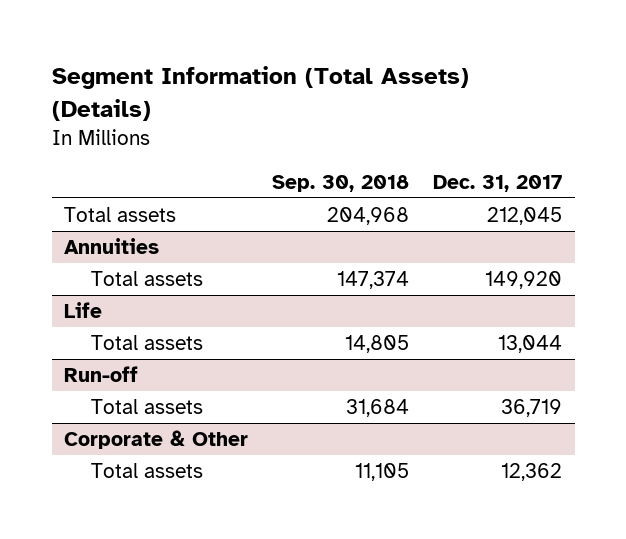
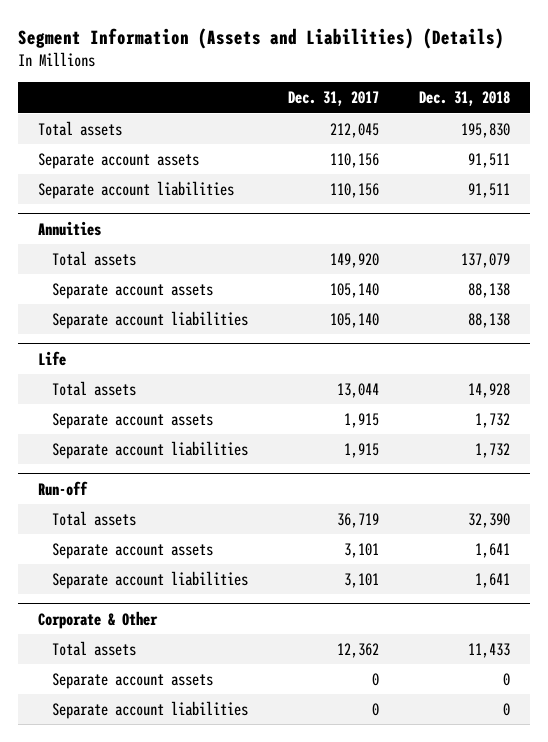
[51,66,469,121] Segment Information (Total Assets) (Details) -> [17,27,504,49] Segment Information (Assets and Liabilities) (Details)
[272,175,410,193] Sep. 30, 2018 -> none
none -> [419,91,511,107] Dec. 31, 2018
none -> [37,152,199,169] Separate account assets
none -> [37,180,234,199] Separate account liabilities
none -> [52,282,214,299] Separate account assets
none -> [52,310,249,329] Separate account liabilities
none -> [52,412,214,429] Separate account assets
none -> [52,440,249,459] Separate account liabilities
none -> [52,542,214,559] Separate account assets
none -> [52,570,249,589] Separate account liabilities
none -> [52,672,214,689] Separate account assets
none -> [52,700,249,719] Separate account liabilities

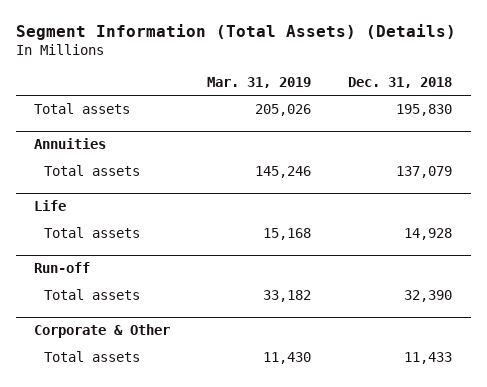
[17,27,504,49] Segment Information (Assets and Liabilities) (Details) -> [15,23,456,40] Segment Information (Total Assets) (Details)
[288,91,380,107] Dec. 31, 2017 -> none
none -> [207,76,312,88] Mar. 31, 2019
[37,152,199,169] Separate account assets -> none
[37,180,234,199] Separate account liabilities -> none
[52,282,214,299] Separate account assets -> none
[52,310,249,329] Separate account liabilities -> none
[52,412,214,429] Separate account assets -> none
[52,440,249,459] Separate account liabilities -> none
[52,542,214,559] Separate account assets -> none
[52,570,249,589] Separate account liabilities -> none
[52,672,214,689] Separate account assets -> none
[52,700,249,719] Separate account liabilities -> none

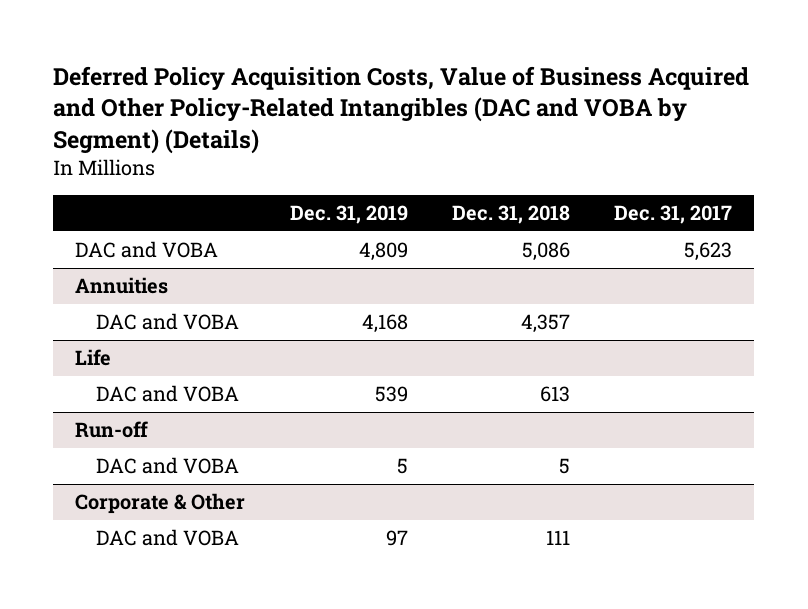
[15,23,456,40] Segment Information (Total Assets) (Details) -> [53,65,750,154] Deferred Policy Acquisition Costs, Value of Business Acquired and Other Policy-Related Intangibles (DAC and VOBA by Segment) (Details)
[207,76,312,88] Mar. 31, 2019 -> none
none -> [289,205,408,225] Dec. 31, 2019
none -> [614,205,733,225] Dec. 31, 2017
[34,103,131,115] Total assets -> none
none -> [75,241,219,259] DAC and VOBA
[44,165,141,177] Total assets -> none
none -> [95,313,239,331] DAC and VOBA
[44,227,141,239] Total assets -> none
none -> [95,385,239,403] DAC and VOBA
[44,289,141,301] Total assets -> none
none -> [95,457,239,475] DAC and VOBA
[44,351,141,363] Total assets -> none
none -> [95,529,239,547] DAC and VOBA

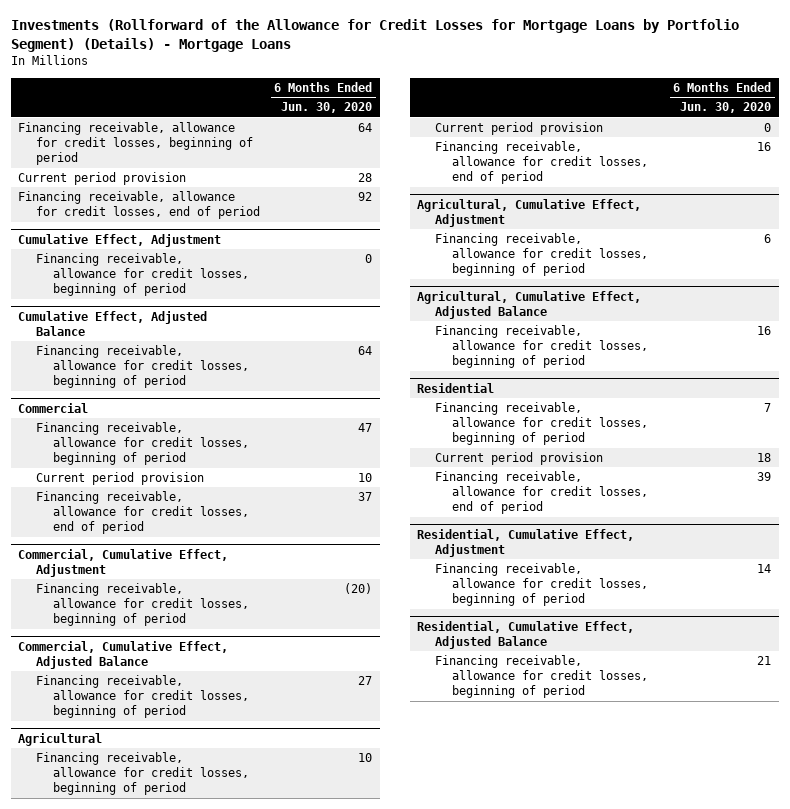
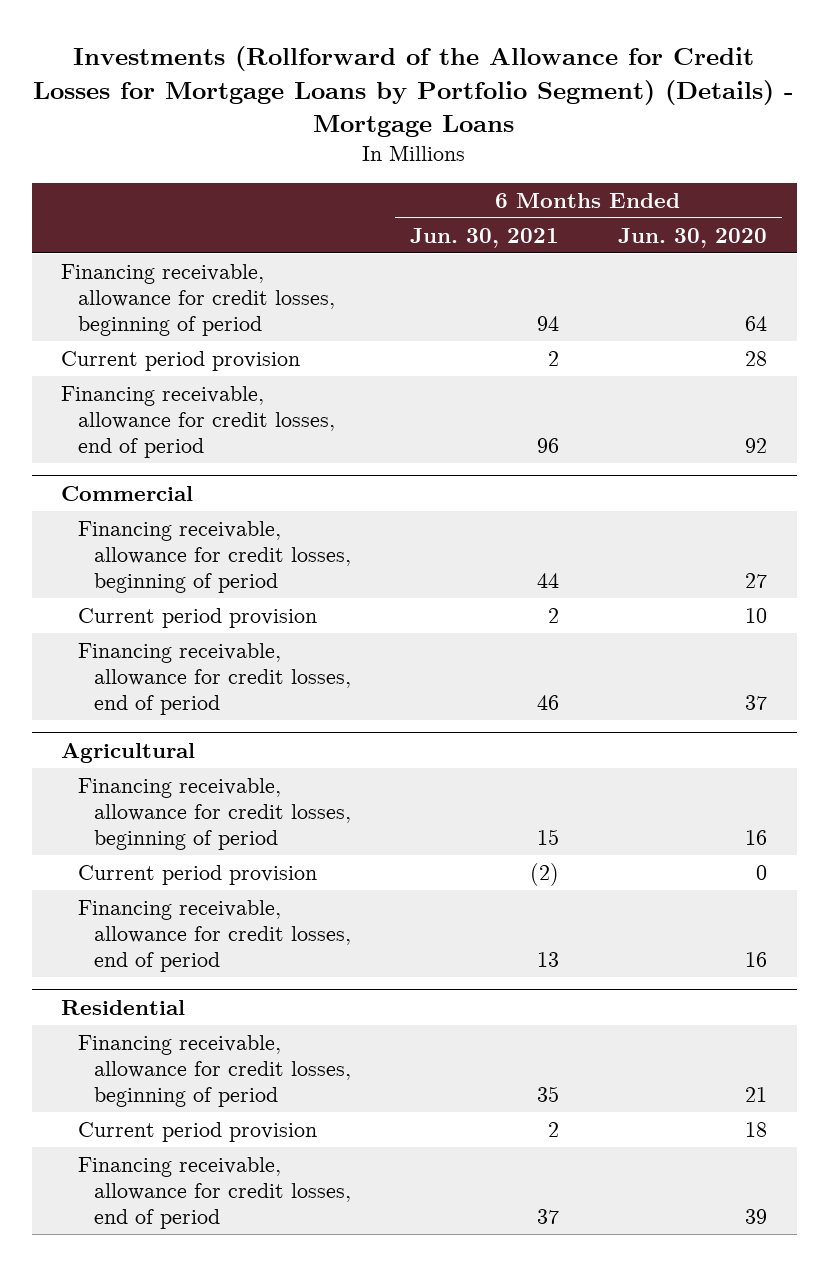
none -> [409,227,559,248] Jun. 30, 2021
[18,233,222,247] Cumulative Effect, Adjustment -> none
[35,253,249,297] Financing receivable, allowance for credit losses, beginning of period -> none
[18,310,208,336] Cumulative Effect, Adjusted Balance -> none
[35,345,249,389] Financing receivable, allowance for credit losses, beginning of period -> none
[358,423,373,433] 47 -> [745,572,768,588] 27
[18,548,229,577] Commercial, Cumulative Effect, Adjustment -> none
[35,583,249,627] Financing receivable, allowance for credit losses, beginning of period -> none
[18,640,229,669] Commercial, Cumulative Effect, Adjusted Balance -> none
[35,675,249,719] Financing receivable, allowance for credit losses, beginning of period -> none
[358,753,373,763] 10 -> [745,829,768,845] 16
[417,198,642,227] Agricultural, Cumulative Effect, Adjustment -> none
[434,233,649,277] Financing receivable, allowance for credit losses, beginning of period -> none
[417,290,642,319] Agricultural, Cumulative Effect, Adjusted Balance -> none
[434,325,649,369] Financing receivable, allowance for credit losses, beginning of period -> none
[764,403,772,413] 7 -> [745,1086,768,1102] 21
[417,528,635,557] Residential, Cumulative Effect, Adjustment -> none
[434,563,649,607] Financing receivable, allowance for credit losses, beginning of period -> none
[417,620,635,649] Residential, Cumulative Effect, Adjusted Balance -> none
[434,655,649,699] Financing receivable, allowance for credit losses, beginning of period -> none

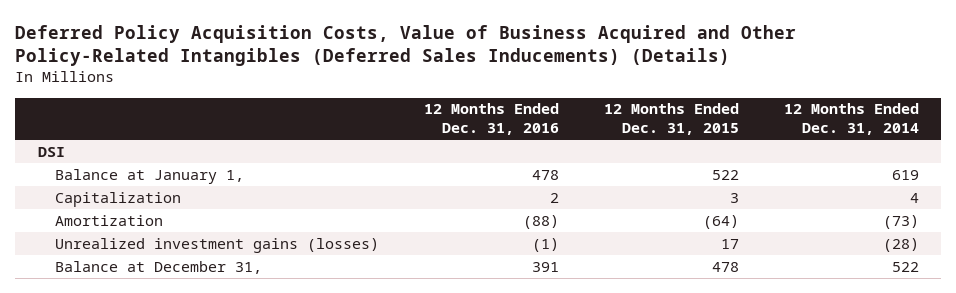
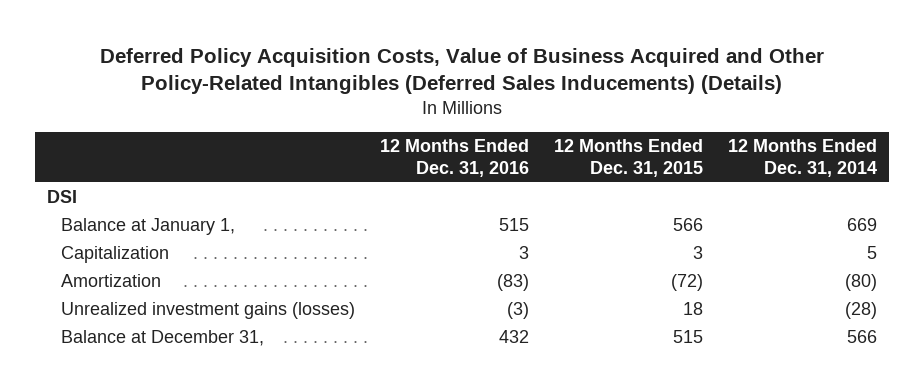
[531,169,559,180] 478 -> [499,218,530,232] 515
[711,169,739,180] 522 -> [673,218,704,232] 566
[891,169,919,180] 619 -> [846,218,877,232] 669
[549,192,559,203] 2 -> [519,246,530,260] 3
[909,192,919,203] 4 -> [866,246,877,260] 5
[522,214,559,229] (88) -> [497,274,530,292] (83)
[702,214,739,229] (64) -> [671,274,704,292] (72)
[882,214,919,229] (73) -> [844,274,877,292] (80)
[531,237,559,252] (1) -> [507,302,530,320] (3)
[720,238,739,249] 17 -> [683,302,704,316] 18
[531,261,559,272] 391 -> [499,330,530,344] 432
[711,261,739,272] 478 -> [673,330,704,344] 515
[891,261,919,272] 522 -> [846,330,877,344] 566

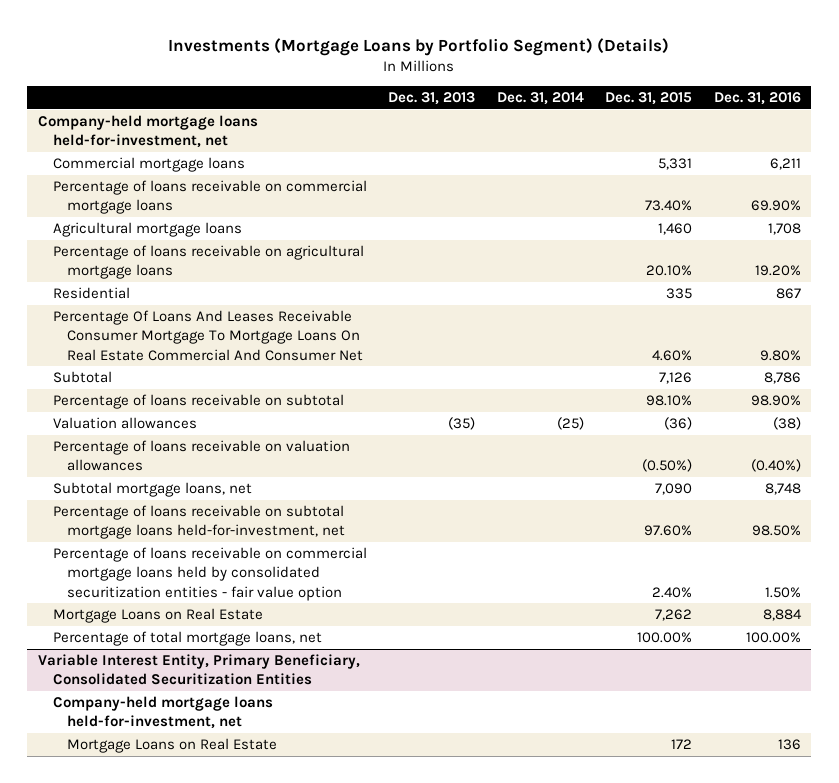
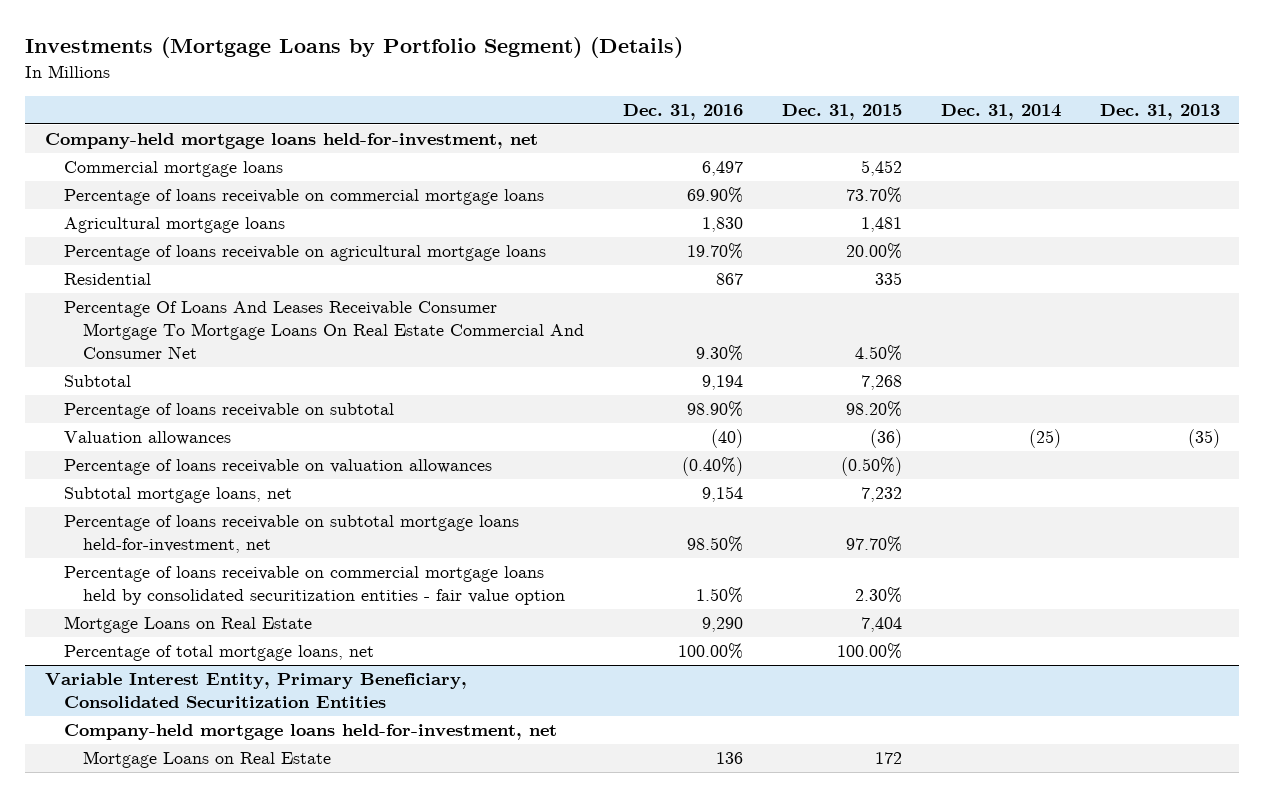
[658,158,693,171] 5,331 -> [861,160,903,177] 5,452
[769,158,801,171] 6,211 -> [702,161,744,177] 6,497
[645,200,693,212] 73.40% -> [846,187,903,204] 73.70%
[658,223,693,236] 1,460 -> [861,217,903,233] 1,481
[767,223,801,236] 1,708 -> [702,217,744,233] 1,830
[646,265,693,277] 20.10% -> [846,243,903,260] 20.00%
[754,265,801,277] 19.20% -> [687,243,744,260] 19.70%
[652,349,693,361] 4.60% -> [855,345,903,362] 4.50%
[759,349,801,361] 9.80% -> [696,345,744,362] 9.30%
[659,372,693,385] 7,126 -> [861,375,903,391] 7,268
[763,372,801,385] 8,786 -> [702,375,744,391] 9,194
[646,395,693,407] 98.10% -> [846,401,903,418] 98.20%
[772,417,801,431] (38) -> [711,429,744,449] (40)
[655,483,693,496] 7,090 -> [861,487,903,503] 7,232
[764,483,801,496] 8,748 -> [702,486,744,503] 9,154
[644,525,693,537] 97.60% -> [846,536,903,553] 97.70%
[652,586,693,598] 2.40% -> [855,587,903,604] 2.30%
[655,609,693,622] 7,262 -> [861,617,903,633] 7,404
[762,609,802,622] 8,884 -> [702,617,744,633] 9,290

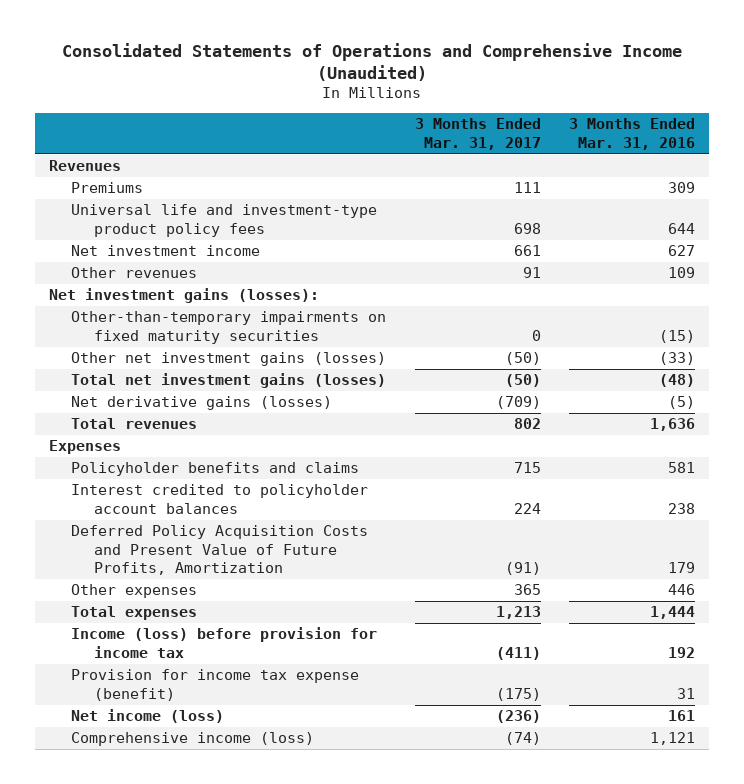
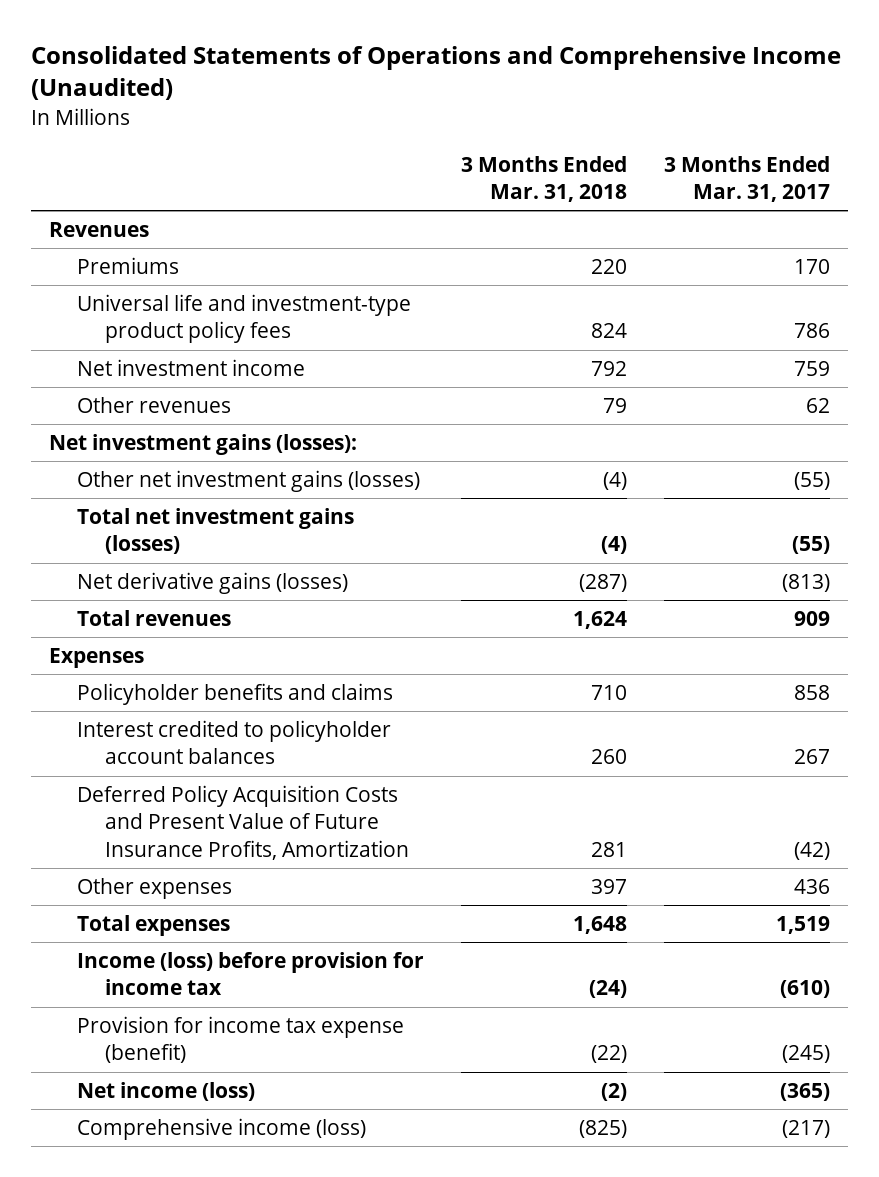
[568,118,695,150] 3 Months Ended Mar. 31, 2016 -> none
none -> [461,155,628,203] 3 Months Ended Mar. 31, 2018
[513,182,541,194] 111 -> [793,259,830,275] 170
[513,222,541,234] 698 -> [793,323,830,339] 786
[513,245,541,257] 661 -> [793,361,830,377] 759
[522,267,541,279] 91 -> [805,398,830,414] 62
[71,311,387,344] Other-than-temporary impairments on fixed maturity securities -> none
[504,352,541,366] (50) -> [793,472,830,491] (55)
[504,374,541,388] (50) -> [791,536,830,555] (55)
[495,396,541,410] (709) -> [781,574,830,593] (813)
[513,418,541,430] 802 -> [793,611,830,627] 909
[513,462,541,474] 715 -> [793,685,830,701] 858
[513,502,541,514] 224 -> [793,749,830,765] 267
[71,525,369,576] Deferred Policy Acquisition Costs and Present Value of Future Profits, Amortization -> [77,785,410,860] Deferred Policy Acquisition Costs and Present Value of Future Insurance Profits, Amortization
[504,562,541,576] (91) -> [793,841,830,860] (42)
[513,584,541,596] 365 -> [793,879,830,895] 436
[495,606,541,620] 1,213 -> [775,916,830,935] 1,519
[495,646,541,660] (411) -> [779,980,830,999] (610)
[495,687,541,701] (175) -> [781,1045,830,1064] (245)
[495,710,541,724] (236) -> [779,1083,830,1102] (365)
[504,732,541,746] (74) -> [781,1120,830,1139] (217)

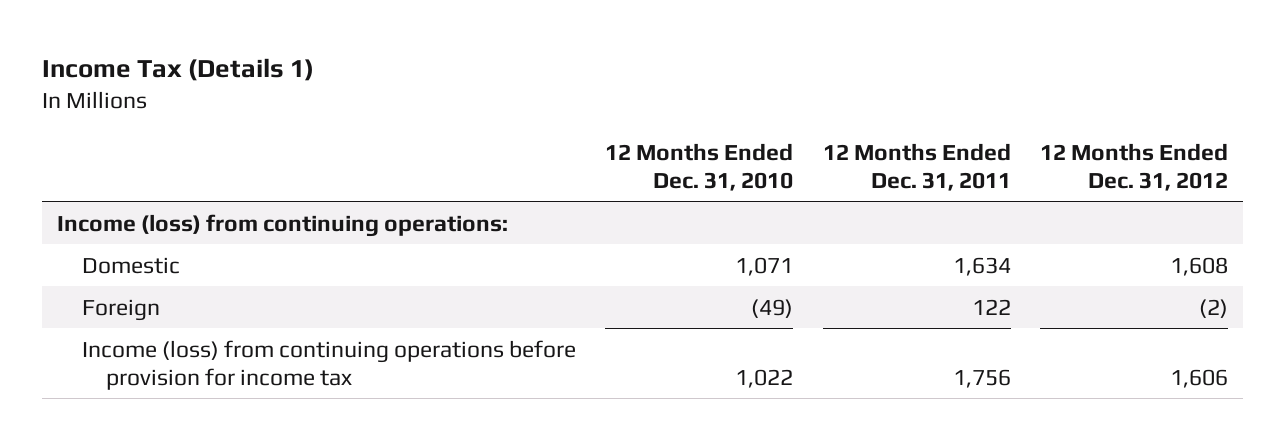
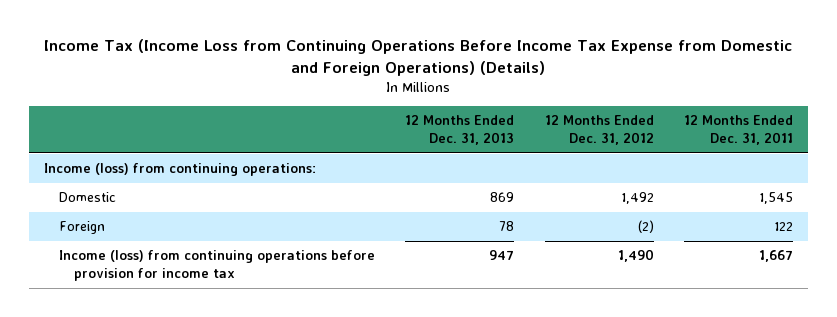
[42,58,315,82] Income Tax (Details 1) -> [44,38,793,76] Income Tax (Income Loss from Continuing Operations Before Income Tax Expense from Domestic and Foreign Operations) (Details)
[605,142,794,191] 12 Months Ended Dec. 31, 2010 -> none
none -> [405,115,515,146] 12 Months Ended Dec. 31, 2013
[952,256,1011,276] 1,634 -> [758,192,793,205] 1,545
[1170,256,1229,276] 1,608 -> [620,192,654,205] 1,492
[952,368,1011,388] 1,756 -> [758,250,793,263] 1,667
[1170,368,1229,388] 1,606 -> [617,249,654,263] 1,490

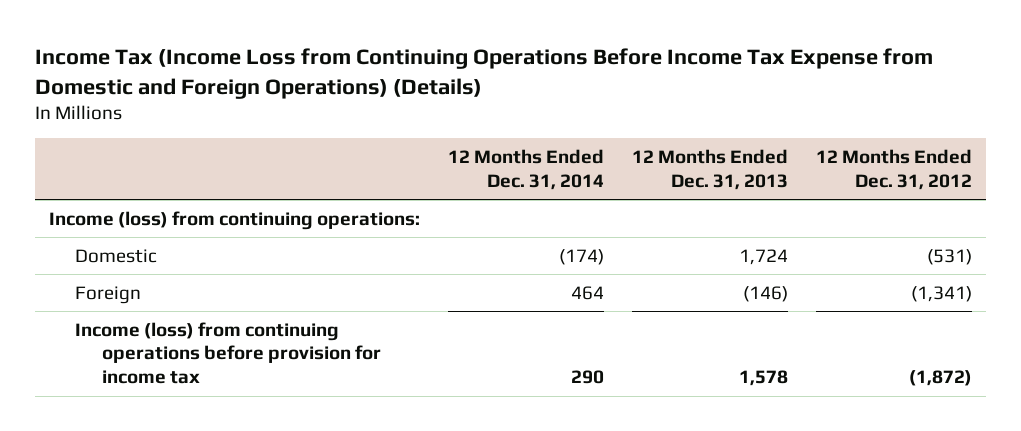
[683,115,793,146] 12 Months Ended Dec. 31, 2011 -> none
none -> [447,149,604,190] 12 Months Ended Dec. 31, 2014
[490,192,515,203] 869 -> [738,248,788,265] 1,724
[620,192,654,205] 1,492 -> [926,248,972,265] (531)
[499,221,515,232] 78 -> [742,285,788,302] (146)
[637,220,654,234] (2) -> [910,285,972,302] (1,341)
[489,250,515,261] 947 -> [738,370,788,387] 1,578
[617,249,654,263] 1,490 -> [908,370,972,387] (1,872)

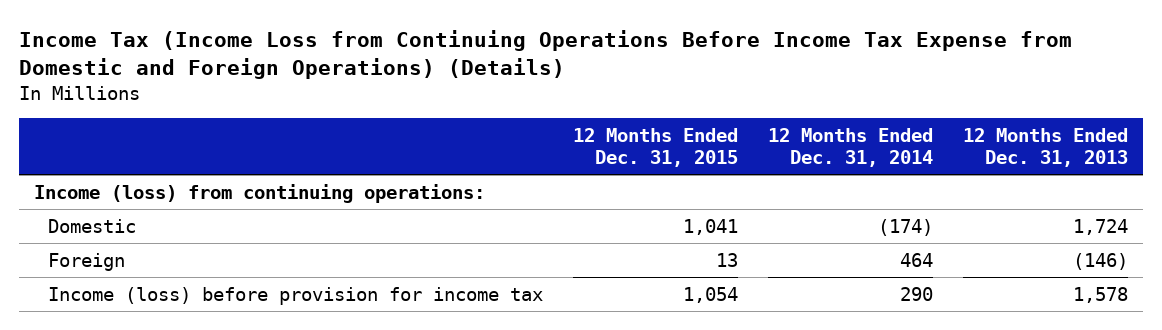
[815,149,972,190] 12 Months Ended Dec. 31, 2012 -> none
none -> [572,128,738,167] 12 Months Ended Dec. 31, 2015
[75,321,381,385] Income (loss) from continuing operations before provision for income tax -> [47,286,543,305] Income (loss) before provision for income tax

